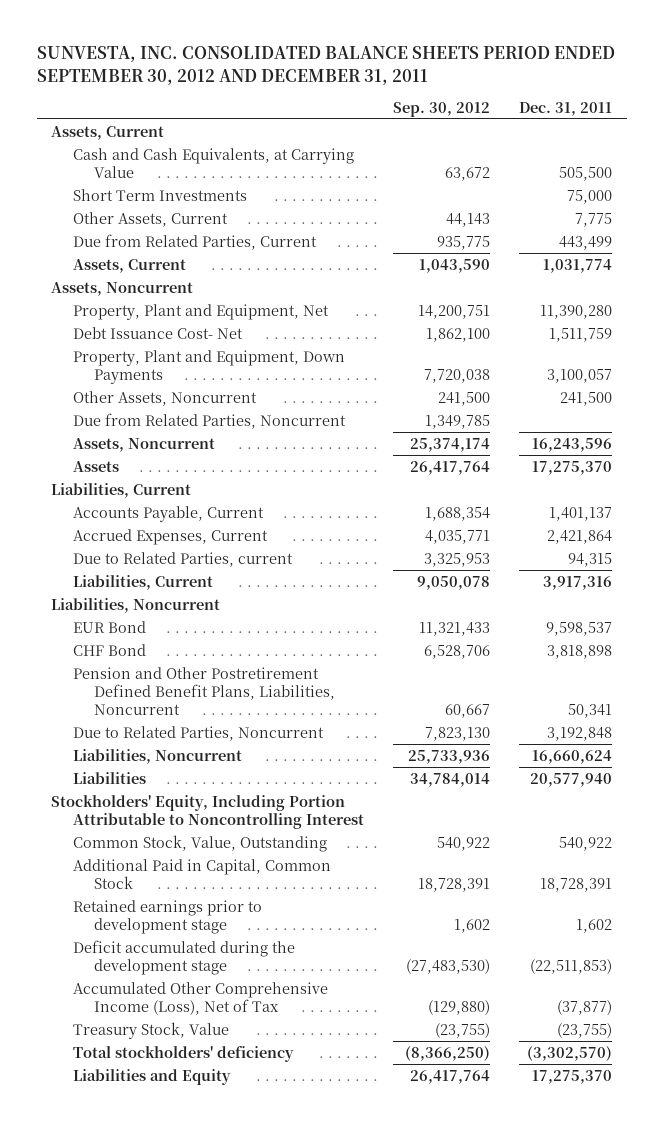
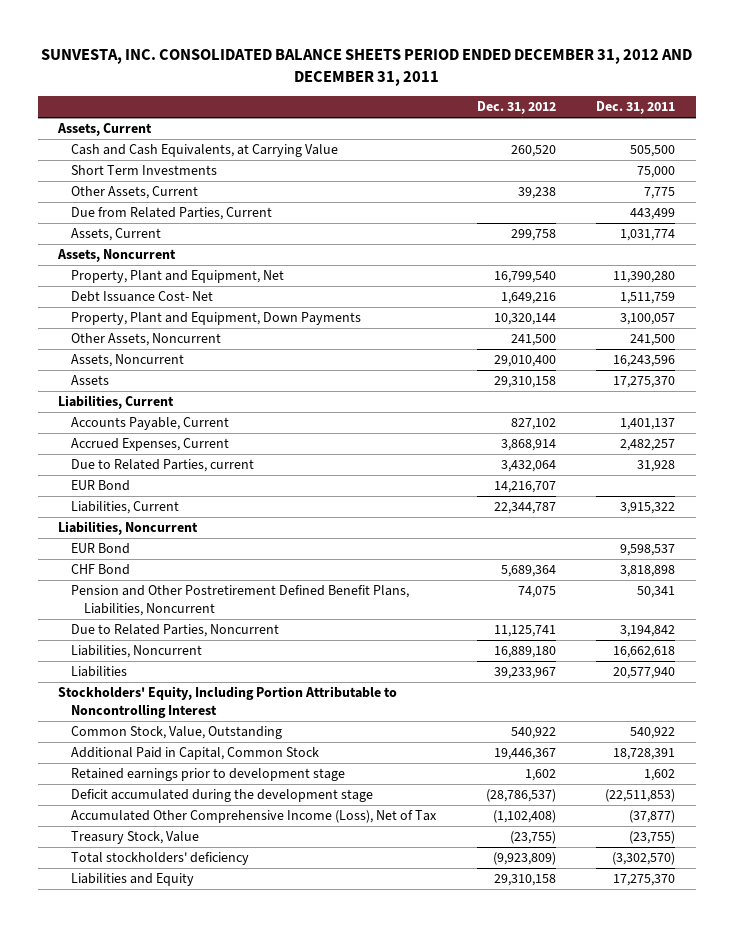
[36,46,615,85] SUNVESTA, INC. CONSOLIDATED BALANCE SHEETS PERIOD ENDED SEPTEMBER 30, 2012 AND DECEMBER 31, 2011 -> [40,48,692,86] SUNVESTA, INC. CONSOLIDATED BALANCE SHEETS PERIOD ENDED DECEMBER 31, 2012 AND DECEMBER 31, 2011
[392,101,490,117] Sep. 30, 2012 -> none
none -> [476,101,556,115] Dec. 31, 2012
[72,412,346,429] Due from Related Parties, Noncurrent -> none
[547,529,613,544] 2,421,864 -> [620,439,676,452] 2,482,257
[568,552,613,567] 94,315 -> [637,460,676,473] 31,928
none -> [71,480,131,492] EUR Bond
[543,575,613,590] 3,917,316 -> [620,502,676,515] 3,915,322
[547,726,613,741] 3,192,848 -> [620,625,676,638] 3,194,842
[532,749,613,764] 16,660,624 -> [613,646,676,659] 16,662,618

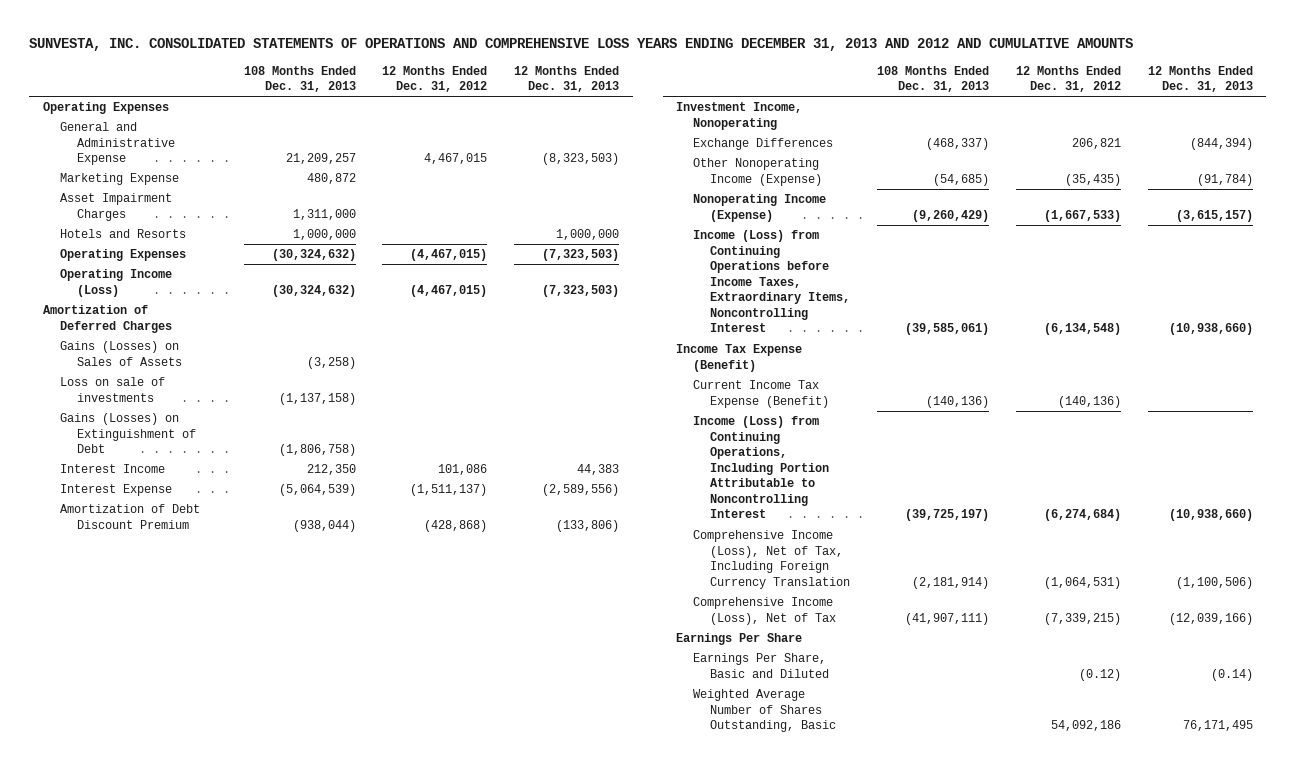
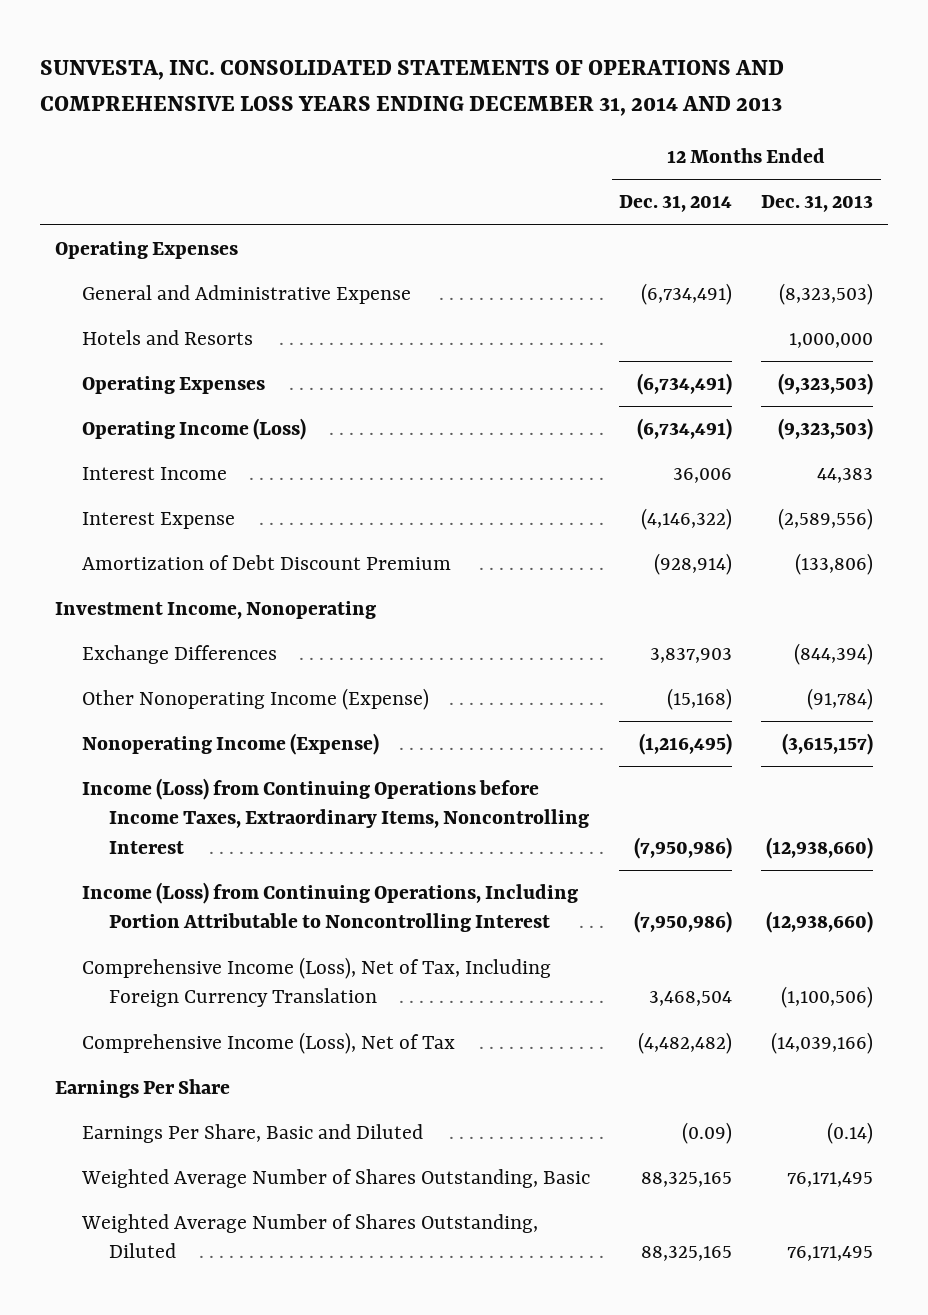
[29,38,1134,52] SUNVESTA, INC. CONSOLIDATED STATEMENTS OF OPERATIONS AND COMPREHENSIVE LOSS YEARS ENDING DECEMBER 31, 2013 AND 2012 AND CUMULATIVE AMOUNTS -> [39,60,784,116] SUNVESTA, INC. CONSOLIDATED STATEMENTS OF OPERATIONS AND COMPREHENSIVE LOSS YEARS ENDING DECEMBER 31, 2014 AND 2013
[243,65,356,93] 108 Months Ended Dec. 31, 2013 -> none
[382,65,488,93] 12 Months Ended Dec. 31, 2012 -> none
none -> [619,195,733,213] Dec. 31, 2014
[59,173,179,186] Marketing Expense -> none
[59,193,172,221] Asset Impairment Charges -> none
[42,305,172,333] Amortization of Deferred Charges -> none
[59,341,182,366] Gains (Losses) on Sales of Assets -> none
[59,377,165,402] Loss on sale of investments -> none
[59,413,196,454] Gains (Losses) on Extinguishment of Debt -> none
[542,249,620,262] (7,323,503) -> [778,373,874,396] (9,323,503)
[542,284,620,297] (7,323,503) -> [778,418,874,441] (9,323,503)
[676,344,803,372] Income Tax Expense (Benefit) -> none
[693,380,830,408] Current Income Tax Expense (Benefit) -> none
[1168,323,1253,336] (10,938,660) -> [766,836,874,859] (12,938,660)
[1168,509,1253,522] (10,938,660) -> [766,911,874,934] (12,938,660)
[1168,612,1253,625] (12,039,166) -> [771,1032,874,1055] (14,039,166)
none -> [80,1214,538,1259] Weighted Average Number of Shares Outstanding, Diluted

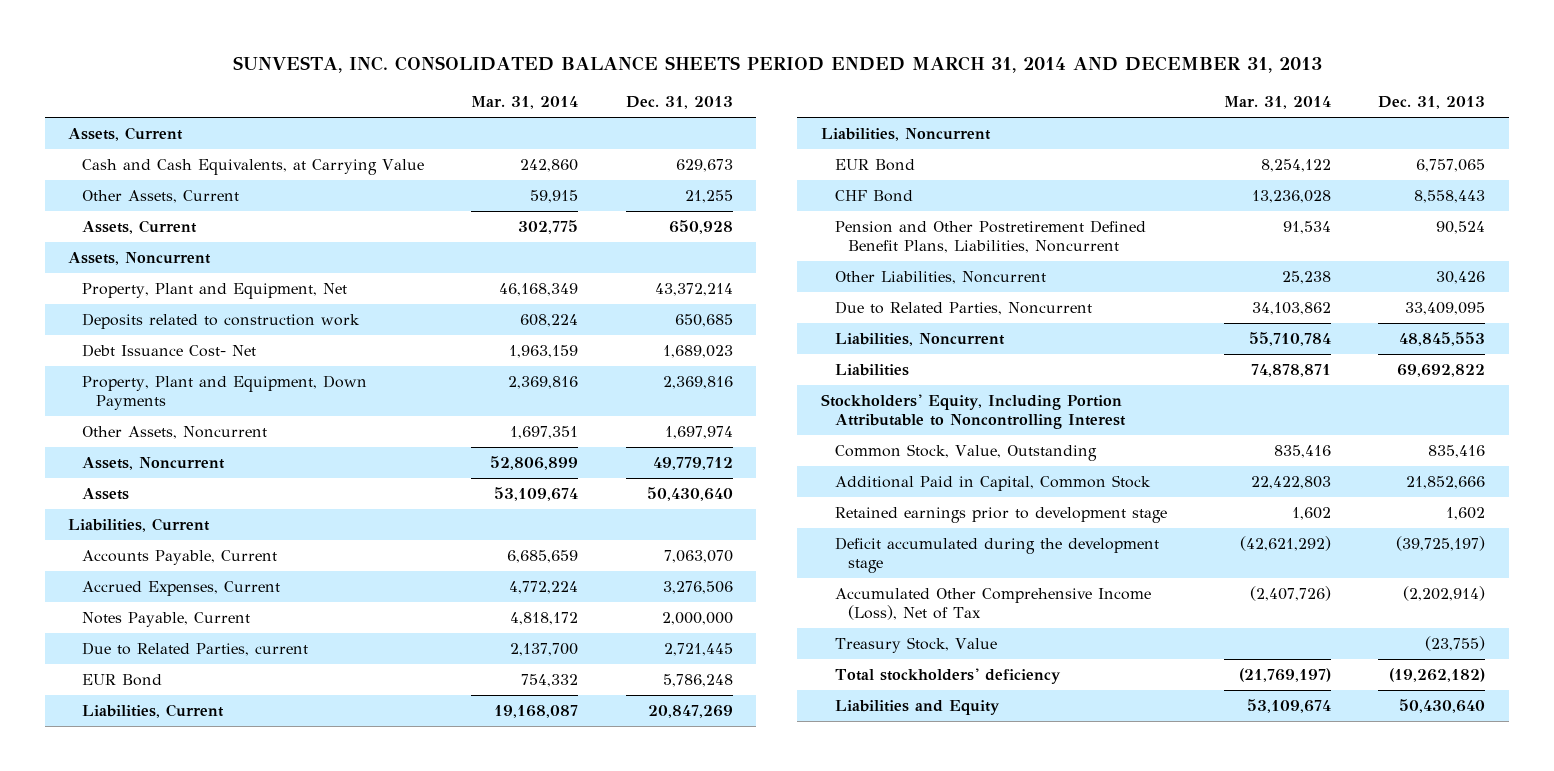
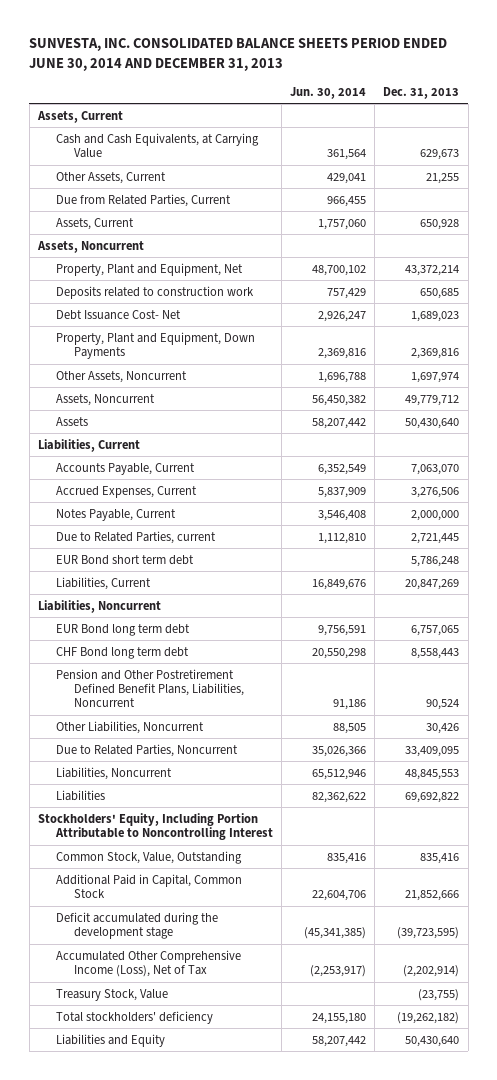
[232,55,1322,73] SUNVESTA, INC. CONSOLIDATED BALANCE SHEETS PERIOD ENDED MARCH 31, 2014 AND DECEMBER 31, 2013 -> [29,38,448,71] SUNVESTA, INC. CONSOLIDATED BALANCE SHEETS PERIOD ENDED JUNE 30, 2014 AND DECEMBER 31, 2013
[471,96,579,110] Mar. 31, 2014 -> none
none -> [290,86,367,99] Jun. 30, 2014
none -> [55,193,231,207] Due from Related Parties, Current
[82,674,163,687] EUR Bond -> [55,554,194,565] EUR Bond short term debt
[834,159,915,172] EUR Bond -> [55,623,190,636] EUR Bond long term debt
[834,190,913,203] CHF Bond -> [55,646,189,659] CHF Bond long term debt
[834,507,1167,524] Retained earnings prior to development stage -> none
[1396,536,1486,552] (39,725,197) -> [397,927,460,940] (39,723,595)

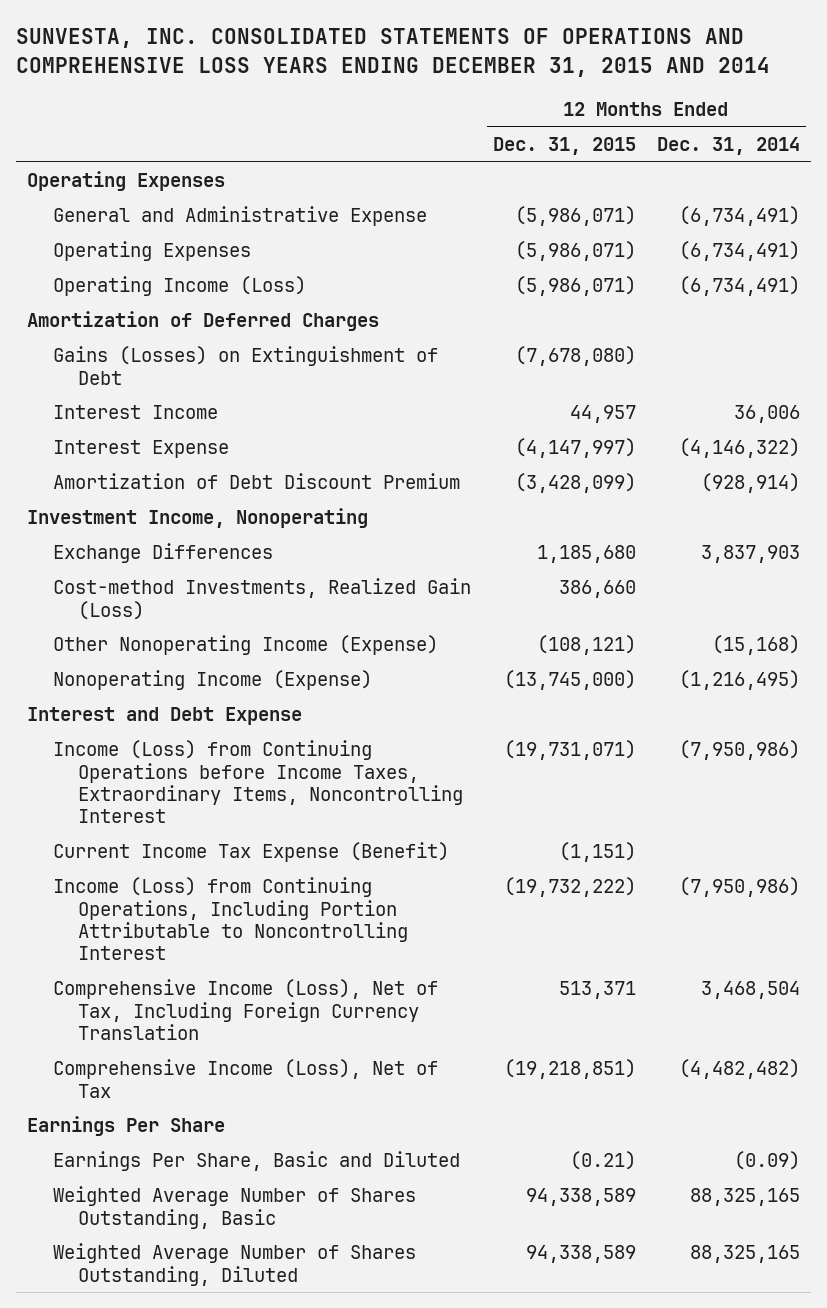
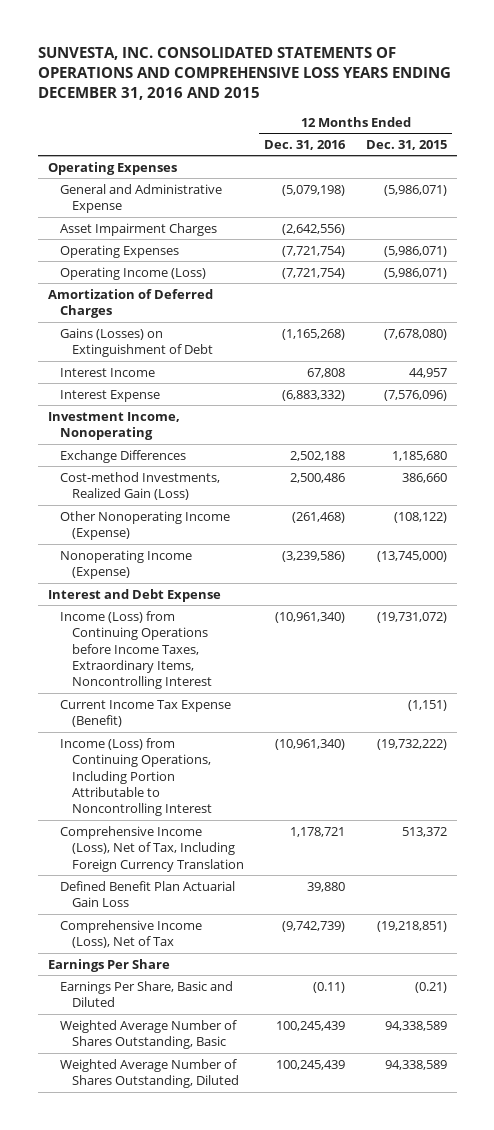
[15,28,770,78] SUNVESTA, INC. CONSOLIDATED STATEMENTS OF OPERATIONS AND COMPREHENSIVE LOSS YEARS ENDING DECEMBER 31, 2015 AND 2014 -> [37,46,451,100] SUNVESTA, INC. CONSOLIDATED STATEMENTS OF OPERATIONS AND COMPREHENSIVE LOSS YEARS ENDING DECEMBER 31, 2016 AND 2015
[657,137,801,156] Dec. 31, 2014 -> none
none -> [264,139,347,150] Dec. 31, 2016
none -> [59,222,217,236] Asset Impairment Charges
[52,473,460,490] Amortization of Debt Discount Premium -> none
[514,438,636,459] (4,147,997) -> [383,389,447,401] (7,576,096)
[536,635,636,656] (108,121) -> [393,511,447,523] (108,122)
[503,740,636,761] (19,731,071) -> [376,611,447,623] (19,731,072)
[558,981,636,1000] 513,371 -> [401,826,447,837] 513,372
none -> [59,880,235,908] Defined Benefit Plan Actuarial Gain Loss

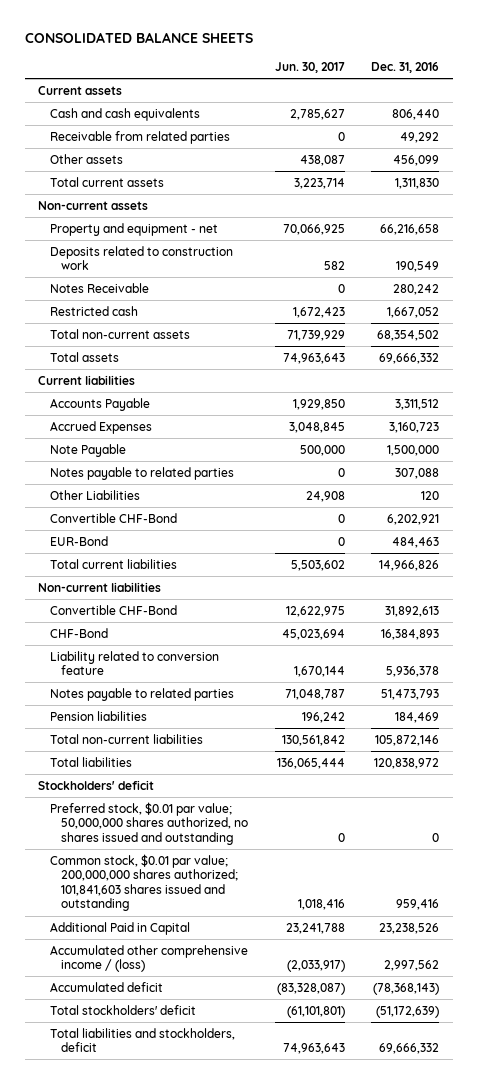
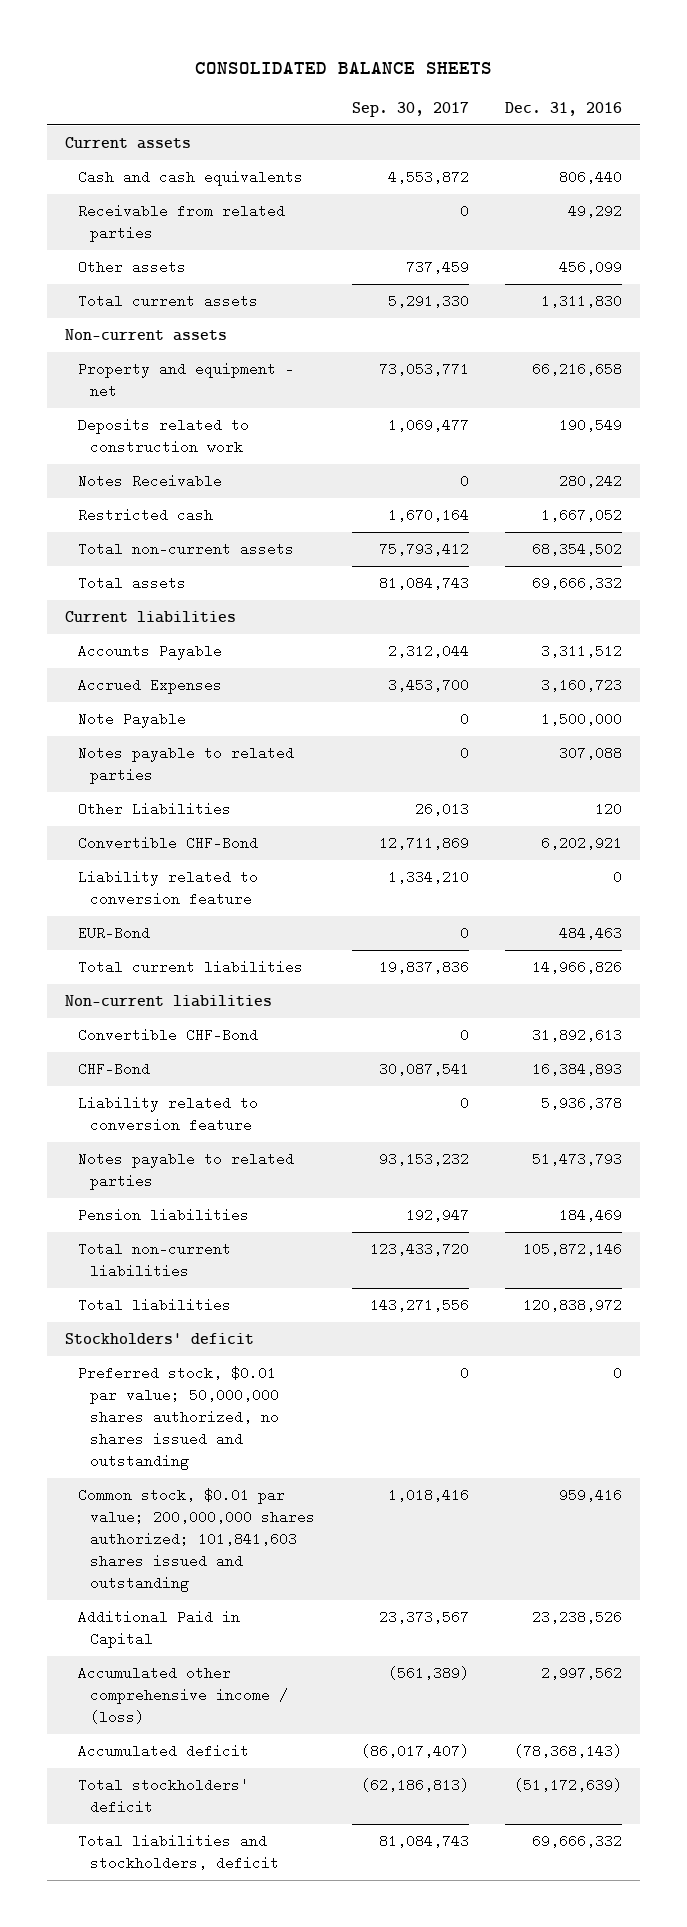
[274,61,345,73] Jun. 30, 2017 -> none
none -> [351,102,469,118] Sep. 30, 2017
none -> [77,870,258,907] Liability related to conversion feature

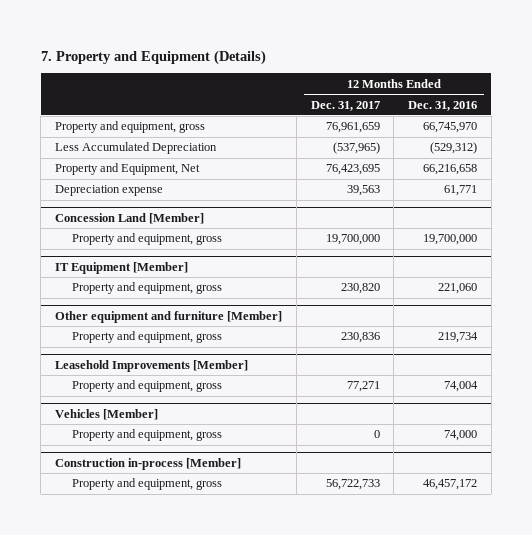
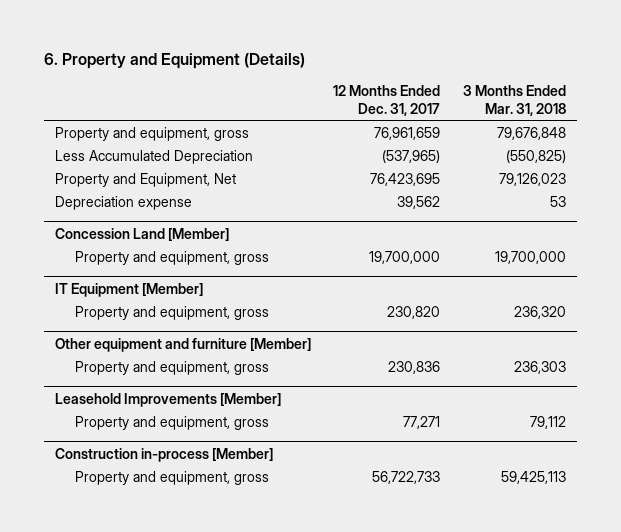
[40,49,266,65] 7. Property and Equipment (Details) -> [43,53,305,70] 6. Property and Equipment (Details)
[408,100,478,111] Dec. 31, 2016 -> none
none -> [462,85,566,116] 3 Months Ended Mar. 31, 2018
[346,185,380,197] 39,563 -> [397,195,441,209] 39,562
[55,409,159,421] Vehicles [Member] -> none
[71,429,222,442] Property and equipment, gross -> none

